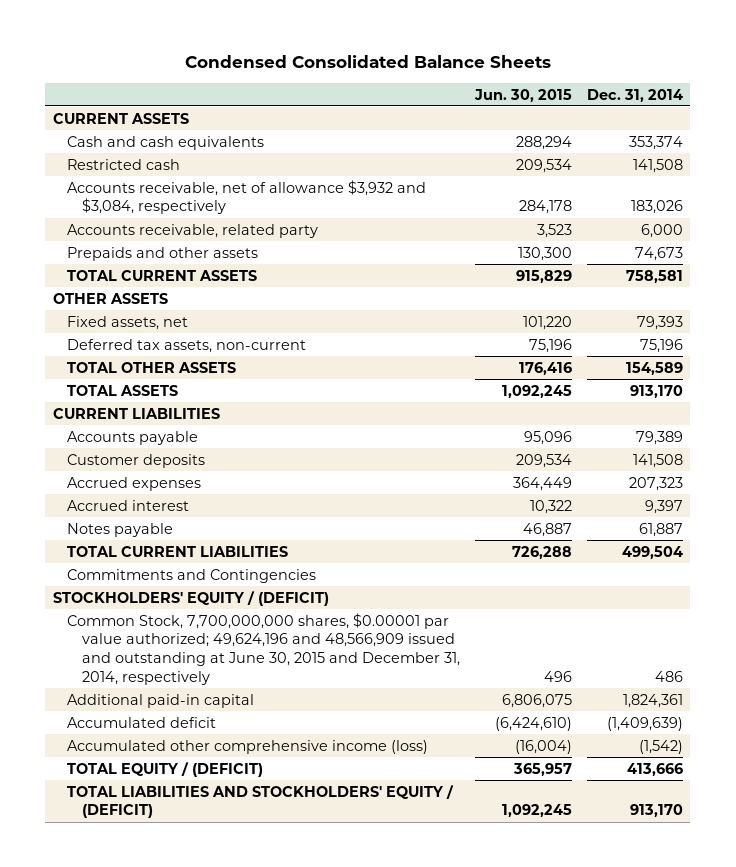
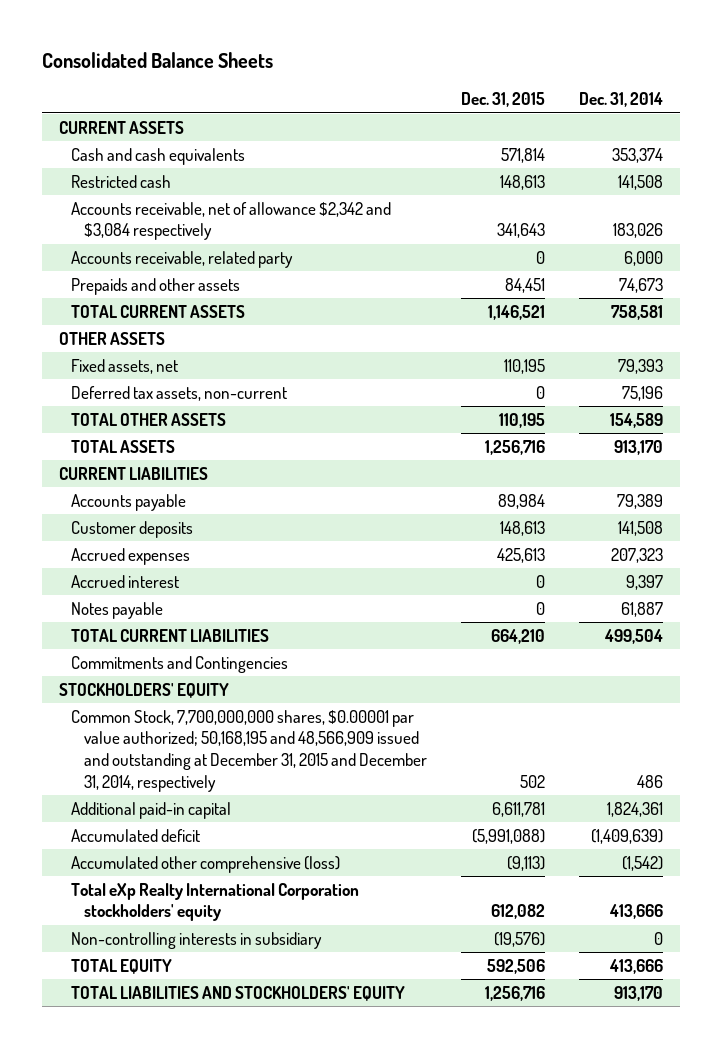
[184,55,551,69] Condensed Consolidated Balance Sheets -> [41,52,273,69] Consolidated Balance Sheets
[473,88,572,102] Jun. 30, 2015 -> none
none -> [461,92,546,108] Dec. 31, 2015
[67,179,427,215] Accounts receivable, net of allowance $3,932 and $3,084, respectively -> [71,201,392,241] Accounts receivable, net of allowance $2,342 and $3,084 respectively
[52,590,329,606] STOCKHOLDERS' EQUITY / (DEFICIT) -> [58,682,229,698] STOCKHOLDERS' EQUITY
[67,612,460,686] Common Stock, 7,700,000,000 shares, $0.00001 par value authorized; 49,624,196 and 48,566,909 issued and outstanding at June 30, 2015 and December 31, 2014, respectively -> [71,709,427,792] Common Stock, 7,700,000,000 shares, $0.00001 par value authorized; 50,168,195 and 48,566,909 issued and outstanding at December 31, 2015 and December 31, 2014, respectively
[67,739,429,754] Accumulated other comprehensive income (loss) -> [71,855,341,873] Accumulated other comprehensive (loss)
[67,761,264,777] TOTAL EQUITY / (DEFICIT) -> [71,882,360,922] Total eXp Realty International Corporation stockholders' equity
none -> [71,931,323,949] Non-controlling interests in subsidiary
none -> [71,958,173,974] TOTAL EQUITY
[67,784,455,819] TOTAL LIABILITIES AND STOCKHOLDERS' EQUITY / (DEFICIT) -> [71,985,406,1001] TOTAL LIABILITIES AND STOCKHOLDERS' EQUITY

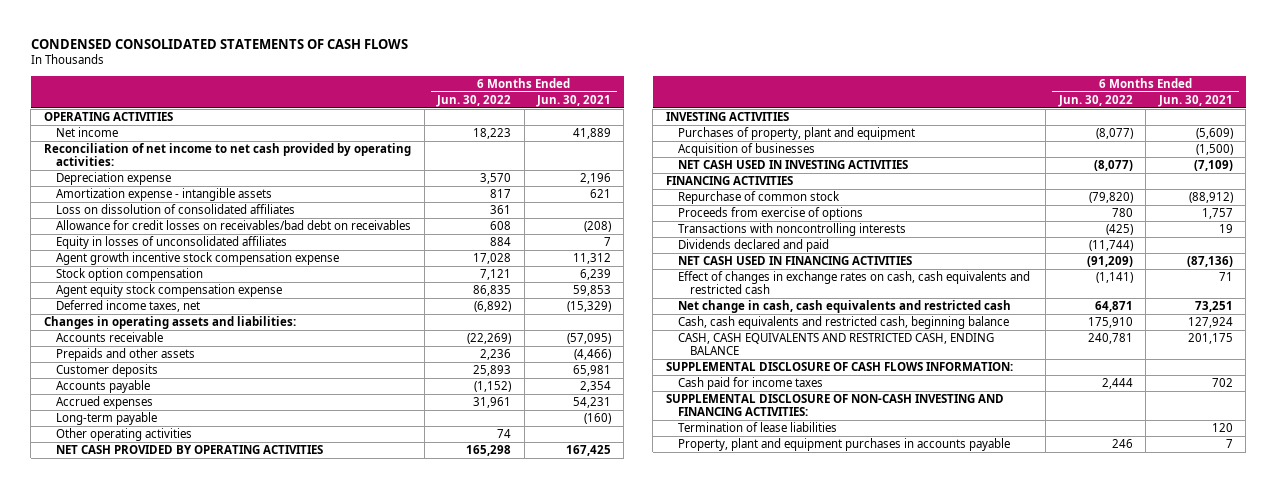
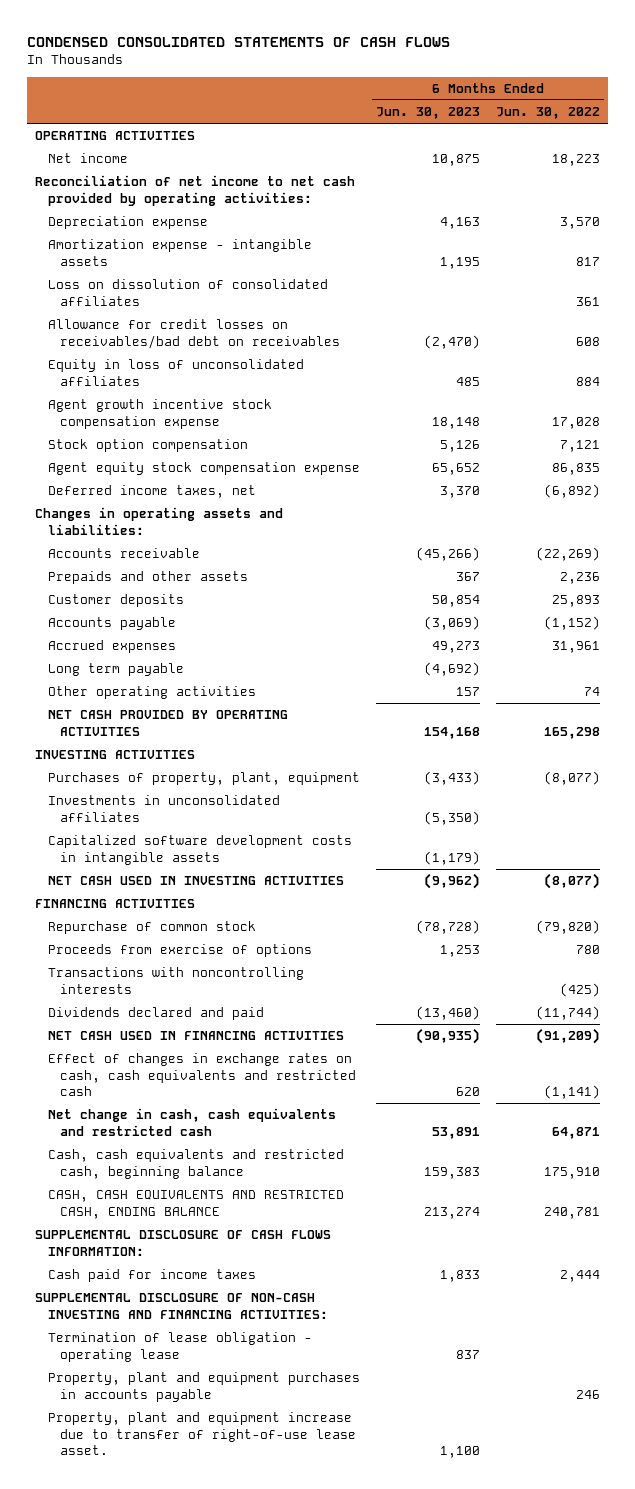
[535,94,611,107] Jun. 30, 2021 -> none
none -> [375,107,480,120] Jun. 30, 2023
[56,236,288,250] Equity in losses of unconsolidated affiliates -> [47,359,304,386] Equity in loss of unconsolidated affiliates
[56,412,158,426] Long-term payable -> [47,663,184,677] Long term payable
[677,143,815,157] Acquisition of businesses -> none
[677,127,915,141] Purchases of property, plant and equipment -> [47,772,360,786] Purchases of property, plant, equipment
none -> [47,795,280,822] Investments in unconsolidated affiliates
none -> [47,835,352,865] Capitalized software development costs in intangible assets
[677,422,837,433] Termination of lease liabilities -> [47,1332,312,1362] Termination of lease obligation - operating lease
none -> [47,1412,357,1456] Property, plant and equipment increase due to transfer of right-of-use lease asset.

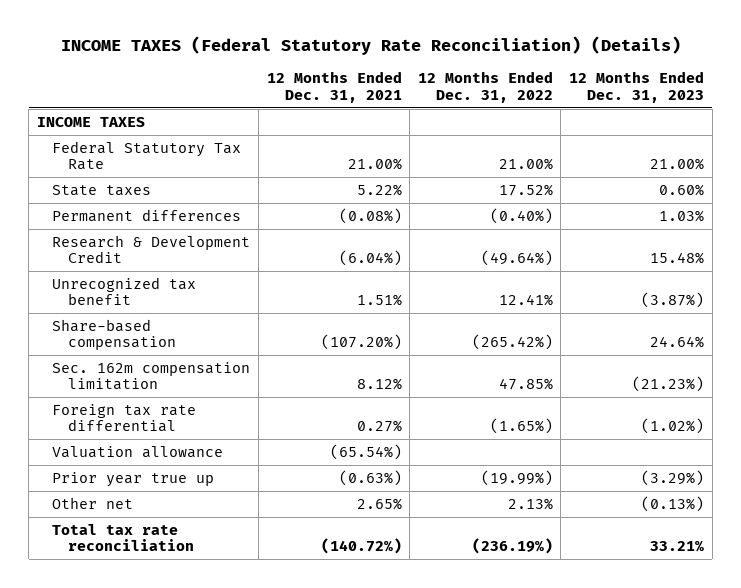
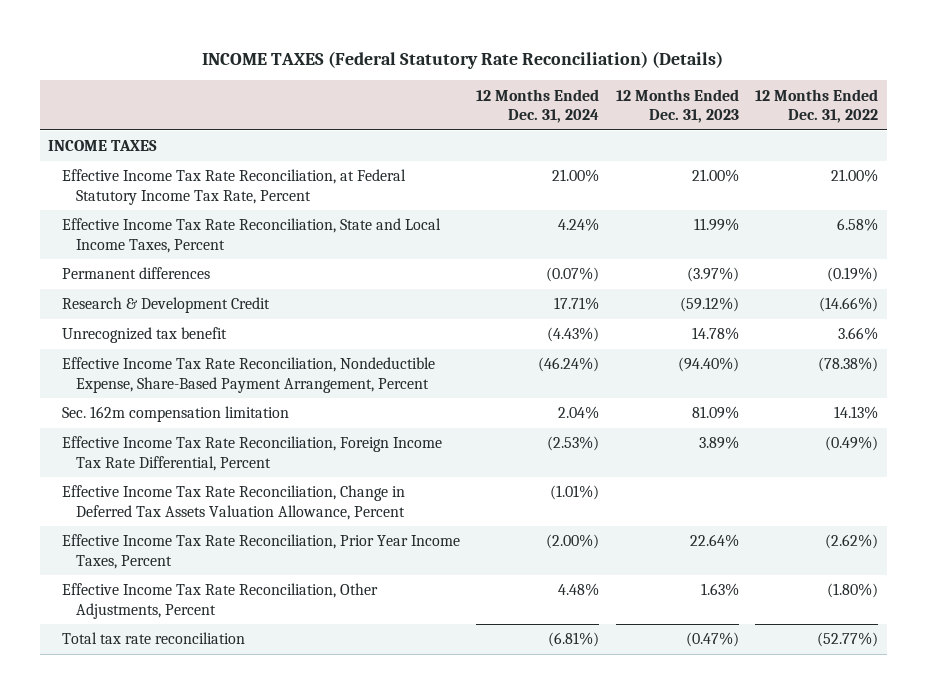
[266,71,402,103] 12 Months Ended Dec. 31, 2021 -> none
none -> [476,88,600,124] 12 Months Ended Dec. 31, 2024
[52,318,176,351] Share-based compensation -> none
[52,496,134,509] Other net -> none
[52,140,242,171] Federal Statutory Tax Rate -> [61,169,406,205] Effective Income Tax Rate Reconciliation, at Federal Statutory Income Tax Rate, Percent
[52,184,152,196] State taxes -> [61,218,441,253] Effective Income Tax Rate Reconciliation, State and Local Income Taxes, Percent
[498,183,553,196] 17.52% -> [837,218,879,232] 6.58%
[659,183,705,196] 0.60% -> [693,218,739,232] 11.99%
[489,207,553,224] (0.40%) -> [827,267,879,283] (0.19%)
[659,209,705,222] 1.03% -> [686,267,739,283] (3.97%)
[480,250,553,267] (49.64%) -> [819,297,879,313] (14.66%)
[650,252,705,265] 15.48% -> [679,297,739,313] (59.12%)
[498,294,553,307] 12.41% -> [838,327,879,341] 3.66%
[641,292,705,309] (3.87%) -> [691,327,739,341] 14.78%
none -> [61,357,435,393] Effective Income Tax Rate Reconciliation, Nondeductible Expense, Share-Based Payment Arrangement, Percent
[498,378,553,391] 47.85% -> [834,406,879,420] 14.13%
[632,376,705,393] (21.23%) -> [691,406,739,420] 81.09%
[52,403,197,433] Foreign tax rate differential -> [61,436,442,471] Effective Income Tax Rate Reconciliation, Foreign Income Tax Rate Differential, Percent
[489,418,553,435] (1.65%) -> [825,436,879,452] (0.49%)
[641,418,705,435] (1.02%) -> [698,436,739,450] 3.89%
[52,445,224,458] Valuation allowance -> [61,485,405,520] Effective Income Tax Rate Reconciliation, Change in Deferred Tax Assets Valuation Allowance, Percent
[52,471,215,487] Prior year true up -> [61,534,460,569] Effective Income Tax Rate Reconciliation, Prior Year Income Taxes, Percent
[480,469,553,486] (19.99%) -> [825,534,879,550] (2.62%)
[641,469,705,486] (3.29%) -> [689,534,739,548] 22.64%
none -> [61,583,378,619] Effective Income Tax Rate Reconciliation, Other Adjustments, Percent
[471,538,553,555] (236.19%) -> [817,632,879,648] (52.77%)
[650,540,705,553] 33.21% -> [685,632,739,648] (0.47%)

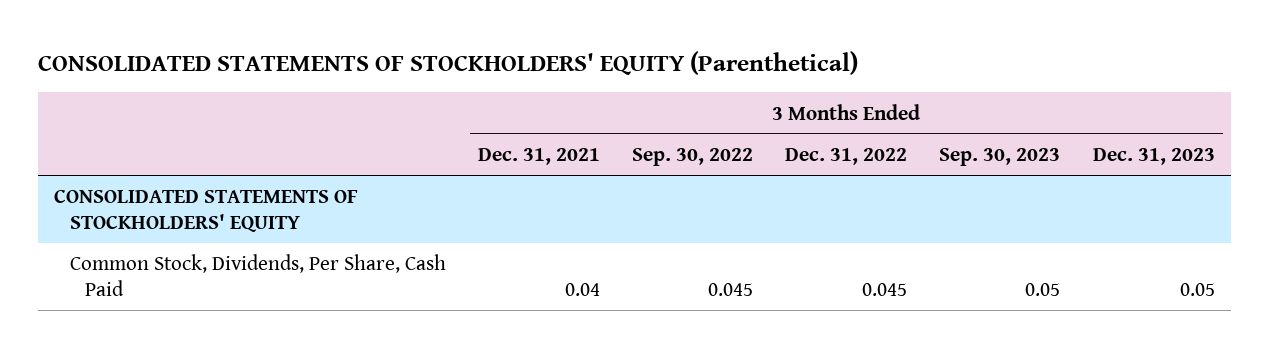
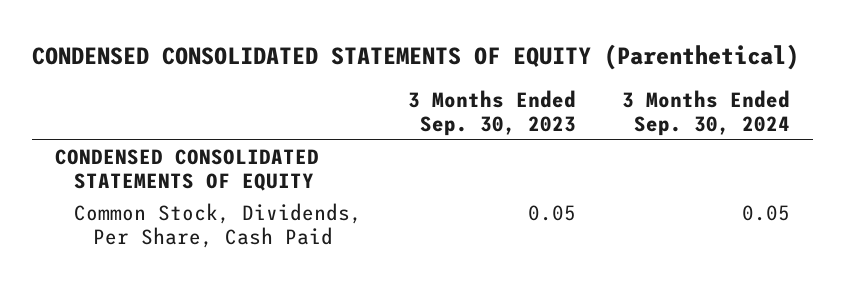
[38,51,859,76] CONSOLIDATED STATEMENTS OF STOCKHOLDERS' EQUITY (Parenthetical) -> [32,43,800,70] CONDENSED CONSOLIDATED STATEMENTS OF EQUITY (Parenthetical)
[477,147,600,165] Dec. 31, 2021 -> none
[632,147,754,166] Sep. 30, 2022 -> none
[785,147,908,165] Dec. 31, 2022 -> none
[1092,147,1215,165] Dec. 31, 2023 -> none
none -> [621,89,790,137] 3 Months Ended Sep. 30, 2024
[54,190,359,232] CONSOLIDATED STATEMENTS OF STOCKHOLDERS' EQUITY -> [54,148,319,192] CONDENSED CONSOLIDATED STATEMENTS OF EQUITY

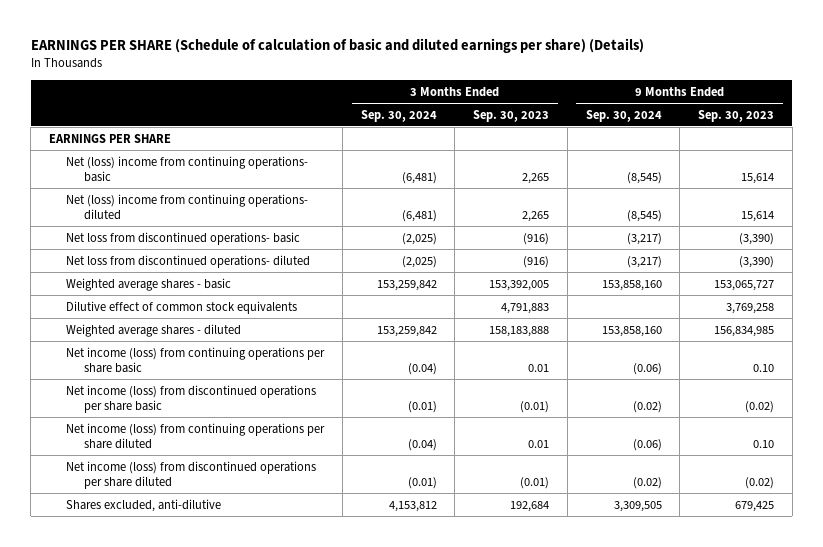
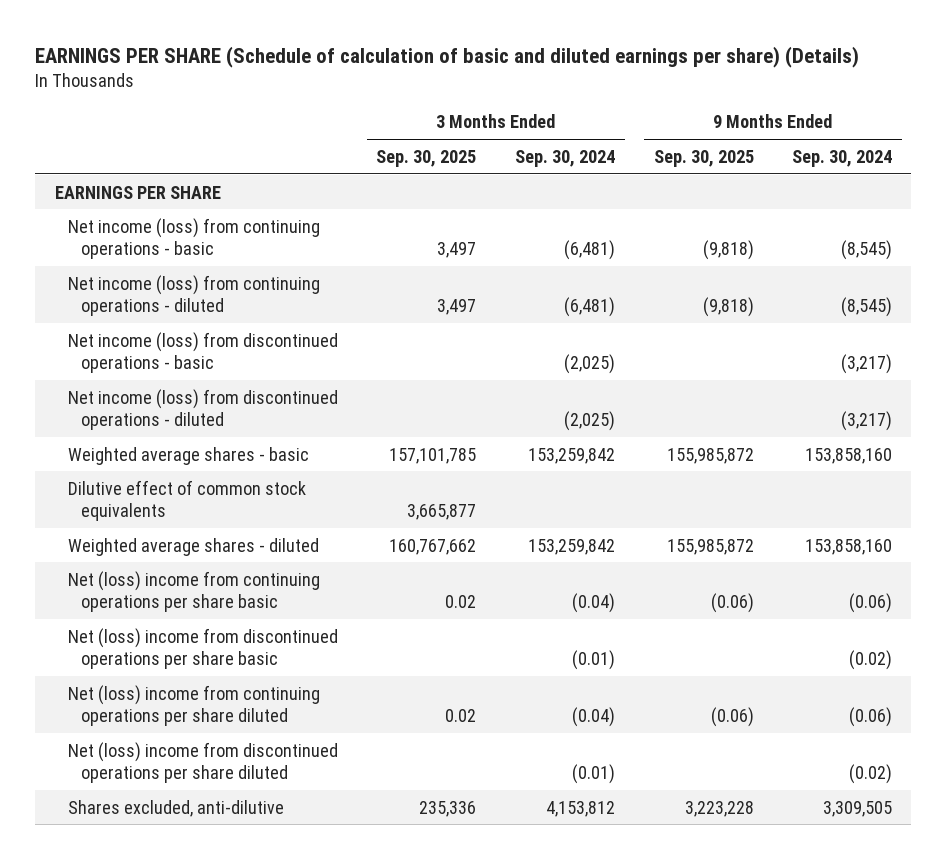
[473,109,550,122] Sep. 30, 2023 -> none
[698,109,775,122] Sep. 30, 2023 -> none
none -> [376,149,477,167] Sep. 30, 2025
none -> [653,149,754,167] Sep. 30, 2025
[66,155,309,182] Net (loss) income from continuing operations- basic -> [67,217,320,260] Net income (loss) from continuing operations - basic
[66,193,309,220] Net (loss) income from continuing operations- diluted -> [67,274,320,317] Net income (loss) from continuing operations - diluted
[66,231,301,245] Net loss from discontinued operations- basic -> [67,331,338,374] Net income (loss) from discontinued operations - basic
[66,254,311,268] Net loss from discontinued operations- diluted -> [67,388,338,431] Net income (loss) from discontinued operations - diluted
[66,346,326,373] Net income (loss) from continuing operations per share basic -> [67,570,320,613] Net (loss) income from continuing operations per share basic
[66,384,317,413] Net income (loss) from discontinued operations per share basic -> [67,627,338,670] Net (loss) income from discontinued operations per share basic
[66,422,326,449] Net income (loss) from continuing operations per share diluted -> [67,684,320,727] Net (loss) income from continuing operations per share diluted
[66,460,317,489] Net income (loss) from discontinued operations per share diluted -> [67,741,338,784] Net (loss) income from discontinued operations per share diluted

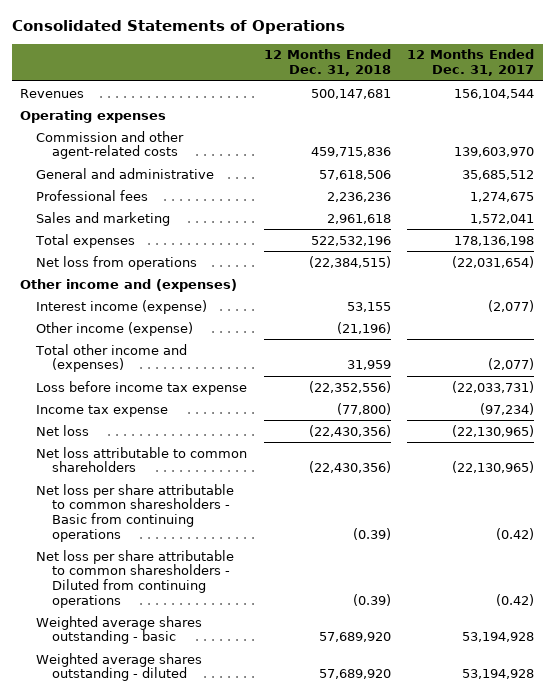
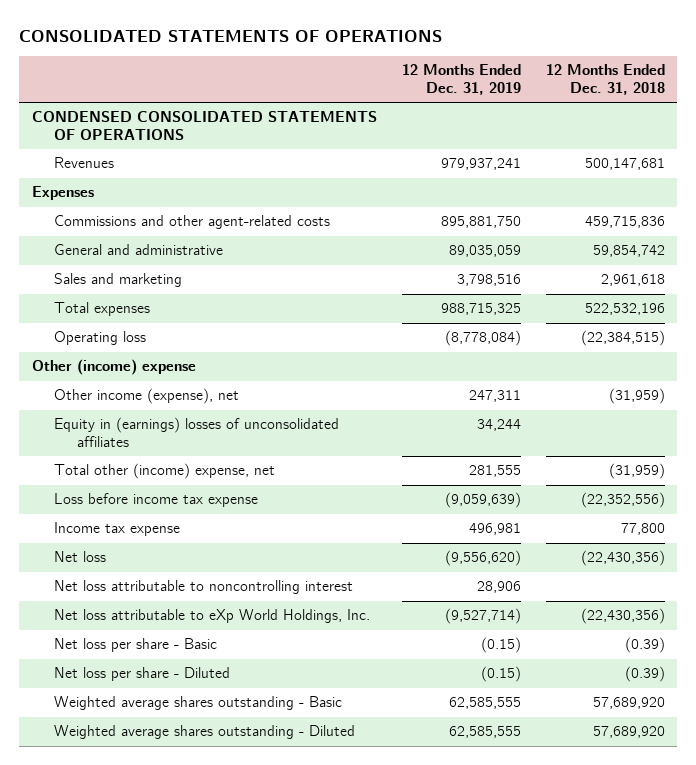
[11,20,345,35] Consolidated Statements of Operations -> [19,29,443,42] CONSOLIDATED STATEMENTS OF OPERATIONS
[407,49,535,76] 12 Months Ended Dec. 31, 2017 -> none
none -> [401,64,521,95] 12 Months Ended Dec. 31, 2019
none -> [31,111,377,140] CONDENSED CONSOLIDATED STATEMENTS OF OPERATIONS
[36,189,149,201] Professional fees -> none
[19,109,166,123] Operating expenses -> [31,186,94,201] Expenses
[36,130,185,160] Commission and other agent-related costs -> [54,215,331,230] Commissions and other agent-related costs
[318,169,391,180] 57,618,506 -> [592,245,665,258] 59,854,742
[36,299,208,314] Interest income (expense) -> none
[36,255,198,270] Net loss from operations -> [54,331,147,346] Operating loss
[19,278,237,292] Other income and (expenses) -> [31,359,196,376] Other (income) expense
[36,321,194,336] Other income (expense) -> [54,388,240,405] Other income (expense), net
[336,321,391,334] (21,196) -> [608,388,665,405] (31,959)
none -> [54,417,340,447] Equity in (earnings) losses of unconsolidated affiliates
[35,343,188,373] Total other income and (expenses) -> [54,463,276,480] Total other (income) expense, net
[346,360,391,371] 31,959 -> [608,463,665,480] (31,959)
[336,402,391,415] (77,800) -> [620,523,665,536] 77,800
none -> [54,580,354,595] Net loss attributable to noncontrolling interest
[36,446,248,473] Net loss attributable to common shareholders -> [54,609,371,624] Net loss attributable to eXp World Holdings, Inc.
[36,483,235,542] Net loss per share attributable to common sharesholders - Basic from continuing operations -> [54,638,218,653] Net loss per share - Basic
[36,549,235,608] Net loss per share attributable to common sharesholders - Diluted from continuing operations -> [54,667,231,682] Net loss per share - Diluted
[36,615,203,645] Weighted average shares outstanding - basic -> [54,696,343,711] Weighted average shares outstanding - Basic
[36,652,203,682] Weighted average shares outstanding - diluted -> [54,725,356,740] Weighted average shares outstanding - Diluted

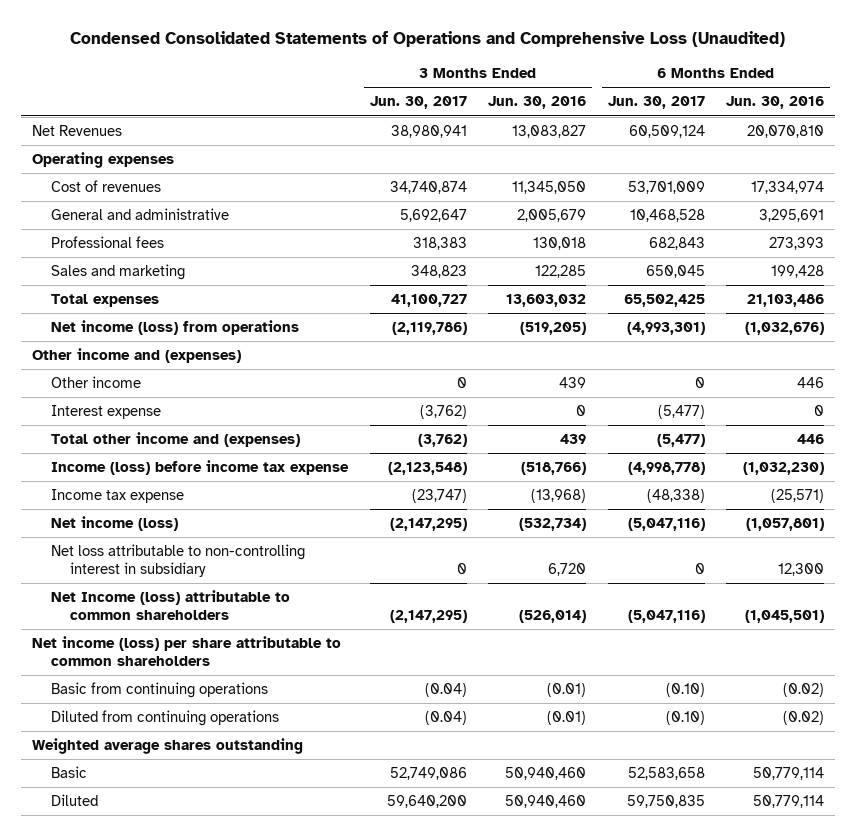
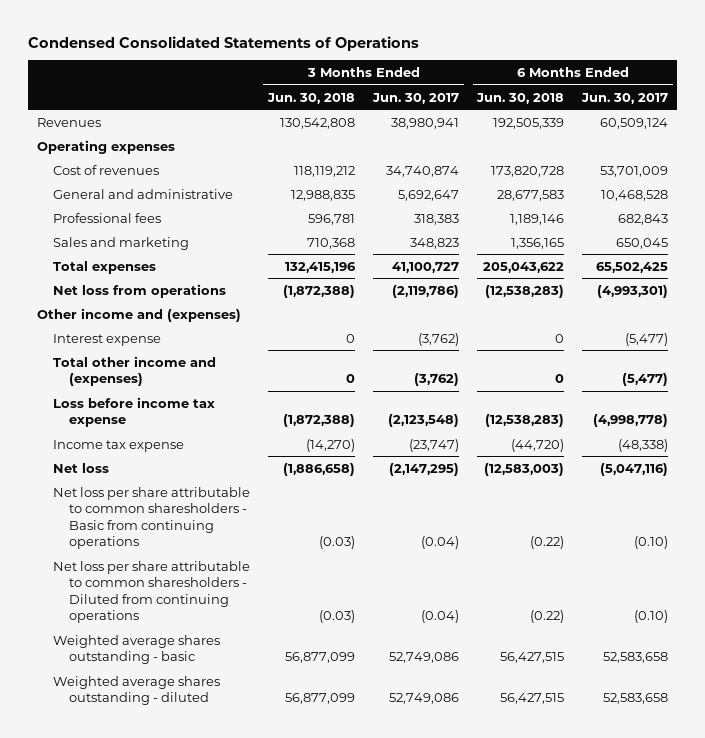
[70,31,786,48] Condensed Consolidated Statements of Operations and Comprehensive Loss (Unaudited) -> [27,35,419,51] Condensed Consolidated Statements of Operations
[488,96,587,110] Jun. 30, 2016 -> none
[726,96,825,110] Jun. 30, 2016 -> none
none -> [267,92,356,104] Jun. 30, 2018
none -> [476,92,565,104] Jun. 30, 2018
[32,125,123,137] Net Revenues -> [36,117,101,127] Revenues
[51,320,300,336] Net income (loss) from operations -> [52,283,226,298] Net loss from operations
[51,376,142,389] Other income -> none
[51,460,350,476] Income (loss) before income tax expense -> [52,396,215,428] Loss before income tax expense
[51,544,306,577] Net loss attributable to non-controlling interest in subsidiary -> none
[51,590,291,620] Net Income (loss) attributable to common shareholders -> none
[32,636,342,666] Net income (loss) per share attributable to common shareholders -> none
[32,738,304,755] Weighted average shares outstanding -> none
[51,516,179,532] Net income (loss) -> [52,462,109,473] Net loss
[51,682,269,699] Basic from continuing operations -> [52,486,250,550] Net loss per share attributable to common sharesholders - Basic from continuing operations
[51,710,280,727] Diluted from continuing operations -> [52,560,250,624] Net loss per share attributable to common sharesholders - Diluted from continuing operations
[51,766,88,779] Basic -> [52,634,220,665] Weighted average shares outstanding - basic
[51,794,99,807] Diluted -> [52,675,220,706] Weighted average shares outstanding - diluted
[386,795,467,809] 59,640,200 -> [389,693,460,705] 52,749,086
[626,795,705,809] 59,750,835 -> [603,693,669,705] 52,583,658

